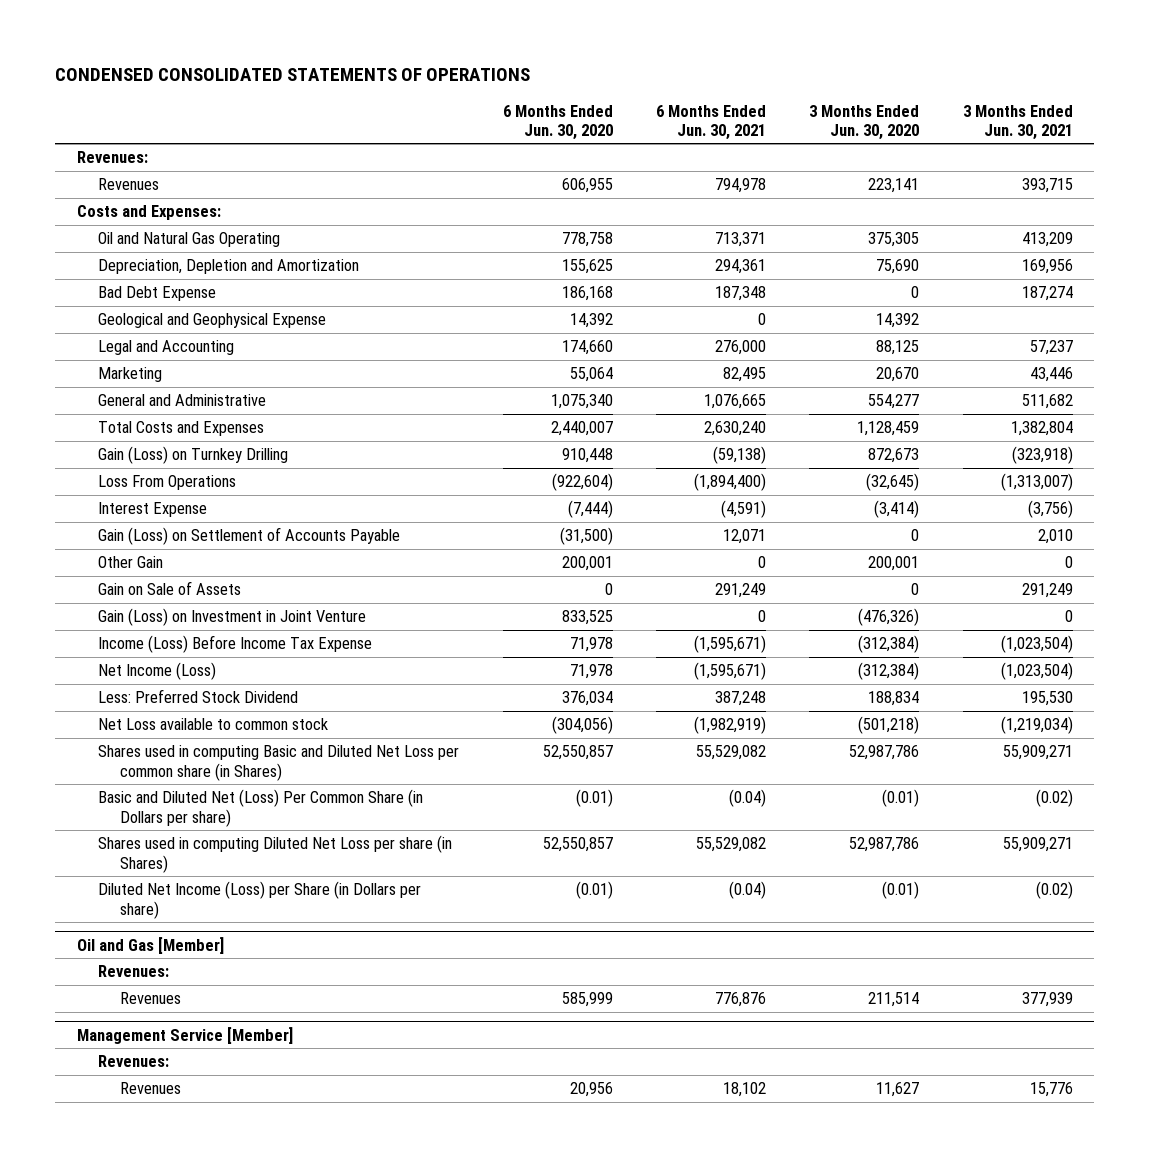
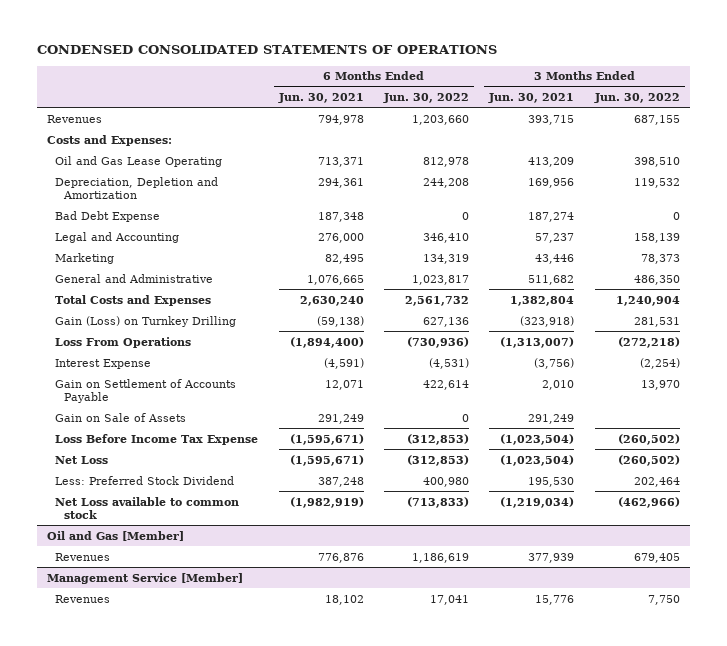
[502,104,613,140] 6 Months Ended Jun. 30, 2020 -> none
[809,104,920,140] 3 Months Ended Jun. 30, 2020 -> none
none -> [383,93,470,104] Jun. 30, 2022
none -> [593,93,680,104] Jun. 30, 2022
[76,151,148,164] Revenues: -> none
[98,232,281,248] Oil and Natural Gas Operating -> [55,155,223,167] Oil and Gas Lease Operating
[98,313,327,329] Geological and Geophysical Expense -> none
[98,556,164,569] Other Gain -> none
[98,527,401,546] Gain (Loss) on Settlement of Accounts Payable -> [55,378,237,403] Gain on Settlement of Accounts Payable
[98,608,367,627] Gain (Loss) on Investment in Joint Venture -> none
[98,635,373,654] Income (Loss) Before Income Tax Expense -> [55,433,259,445] Loss Before Income Tax Expense
[98,662,217,681] Net Income (Loss) -> [55,455,109,464] Net Loss
[98,745,460,781] Shares used in computing Basic and Diluted Net Loss per common share (in Shares) -> none
[98,789,424,827] Basic and Diluted Net (Loss) Per Common Share (in Dollars per share) -> none
[98,835,453,873] Shares used in computing Diluted Net Loss per share (in Shares) -> none
[98,881,422,919] Diluted Net Income (Loss) per Share (in Dollars per share) -> none
[98,965,170,978] Revenues: -> none
[98,1055,170,1068] Revenues: -> none

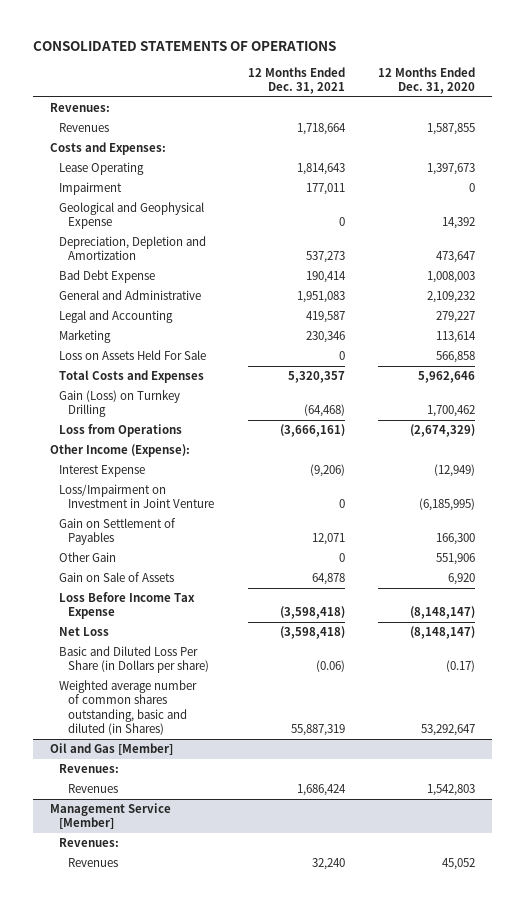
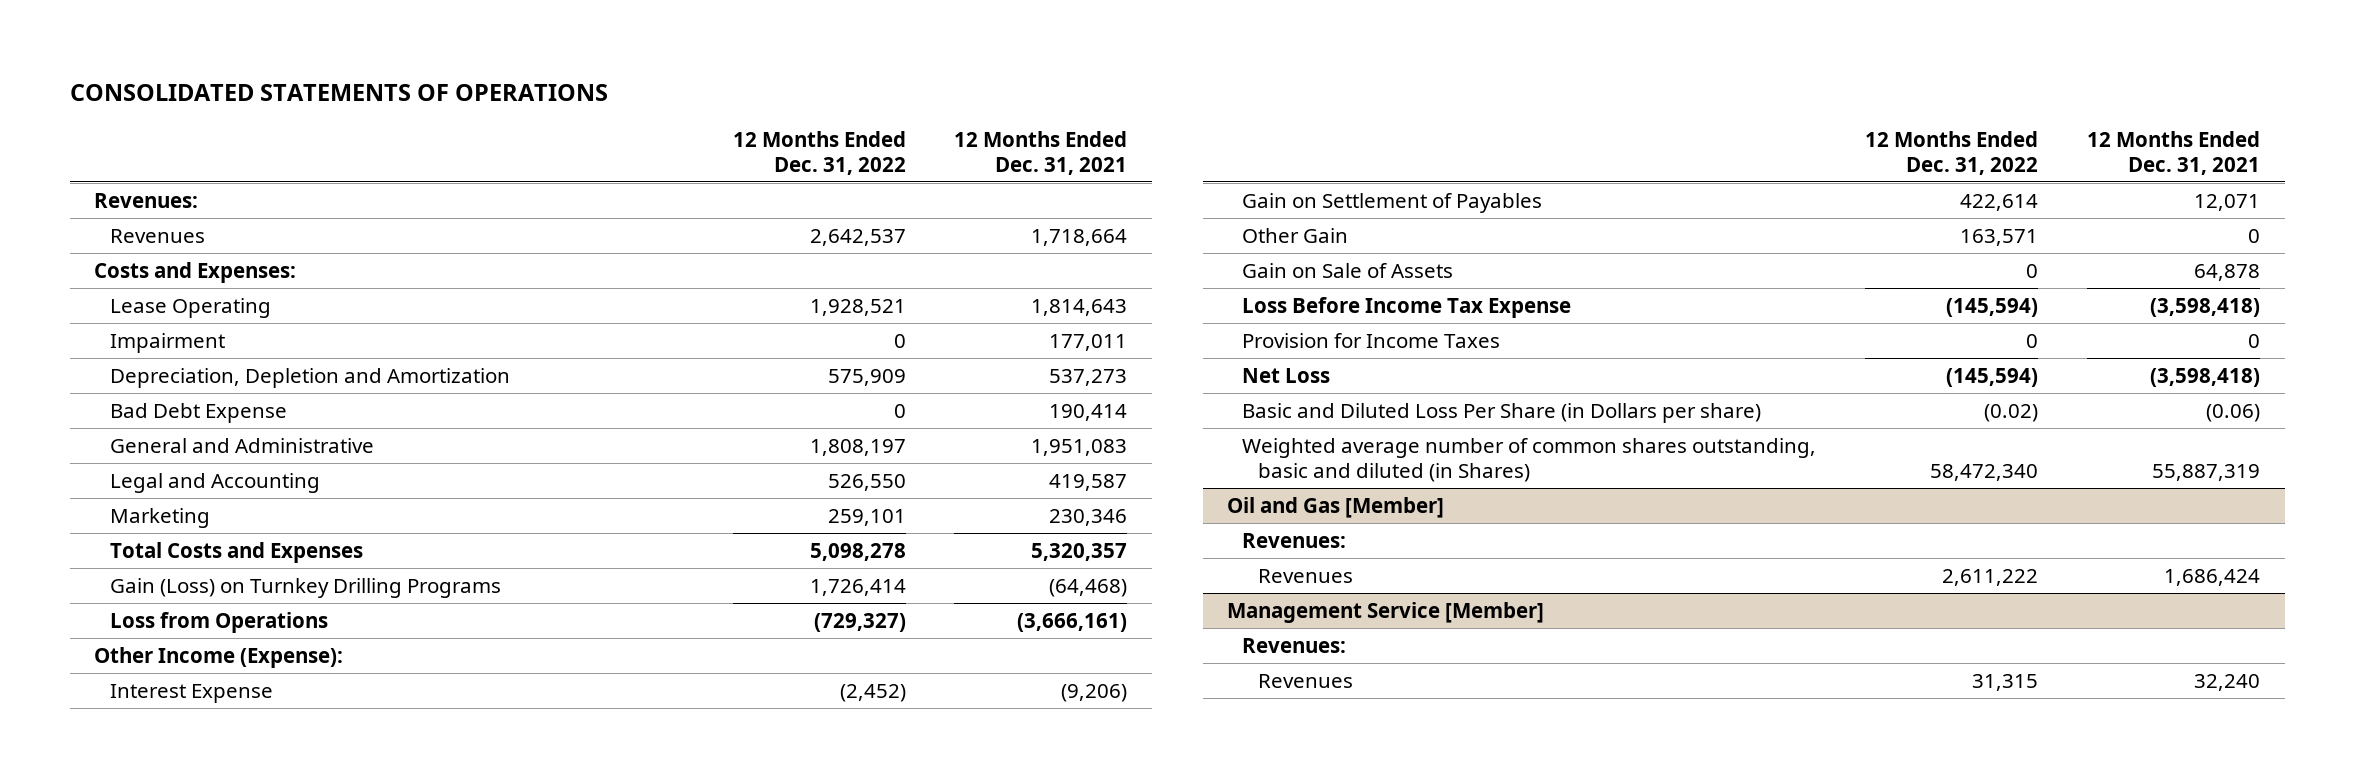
[378,66,476,94] 12 Months Ended Dec. 31, 2020 -> none
none -> [732,130,906,175] 12 Months Ended Dec. 31, 2022
[59,202,205,230] Geological and Geophysical Expense -> none
[59,350,207,361] Loss on Assets Held For Sale -> none
[59,390,181,418] Gain (Loss) on Turnkey Drilling -> [109,577,501,598] Gain (Loss) on Turnkey Drilling Programs
[59,484,215,509] Loss/Impairment on Investment in Joint Venture -> none
none -> [1242,332,1501,348] Provision for Income Taxes

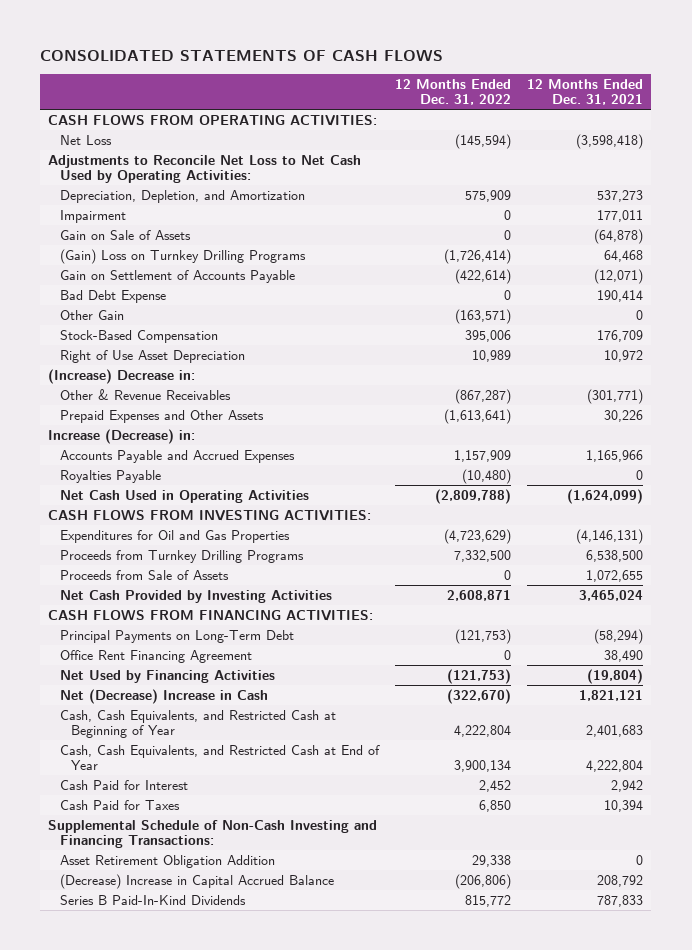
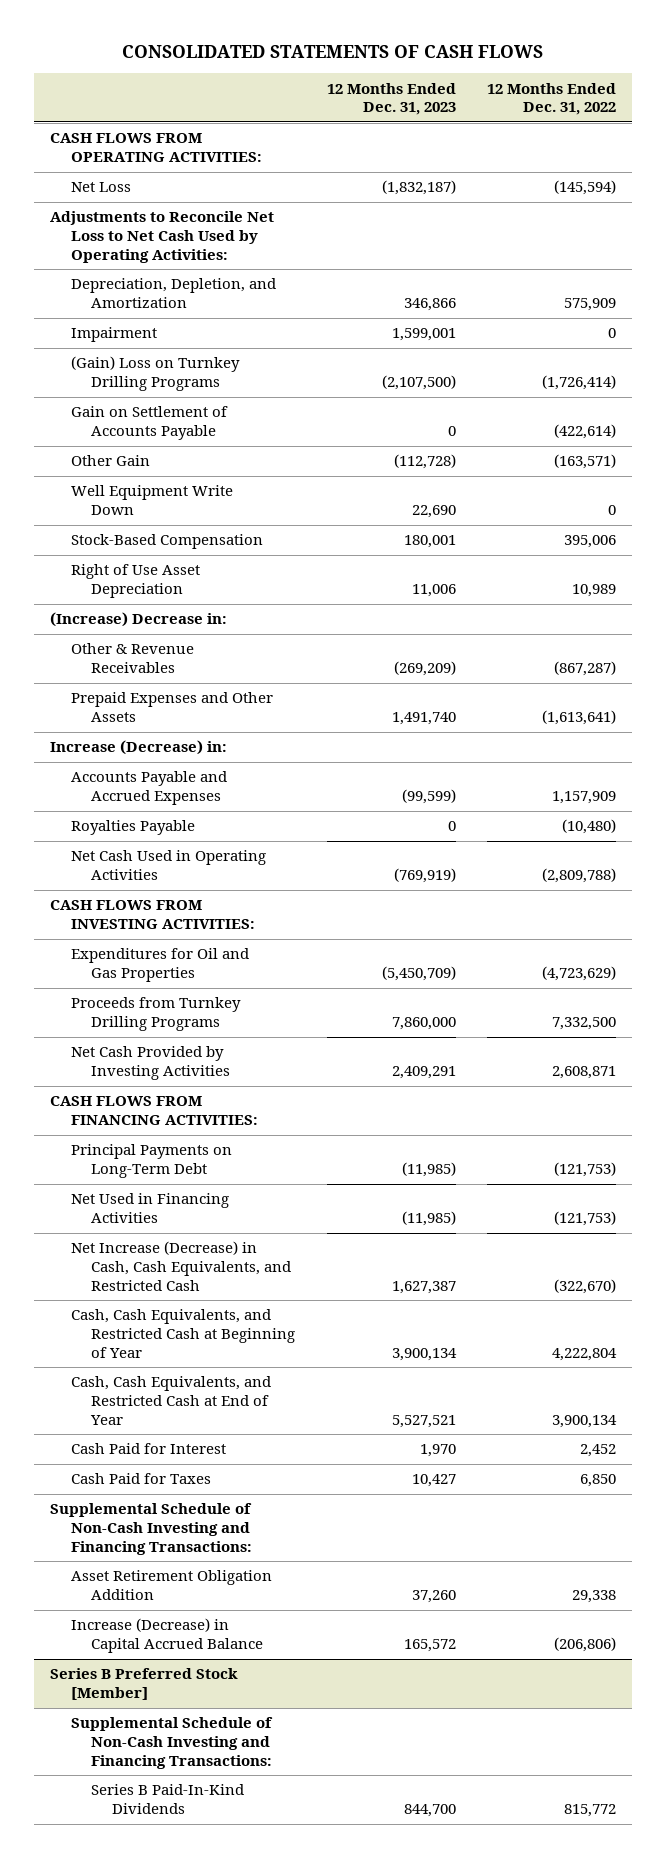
[527,78,644,106] 12 Months Ended Dec. 31, 2021 -> none
none -> [326,82,456,116] 12 Months Ended Dec. 31, 2023
[59,229,191,240] Gain on Sale of Assets -> none
[59,289,166,303] Bad Debt Expense -> none
none -> [70,485,233,516] Well Equipment Write Down
[59,569,229,580] Proceeds from Sale of Assets -> none
[59,649,252,663] Office Rent Financing Agreement -> none
[59,669,275,683] Net Used by Financing Activities -> [70,1193,229,1224] Net Used in Financing Activities
[59,688,268,704] Net (Decrease) Increase in Cash -> [70,1241,292,1291] Net Increase (Decrease) in Cash, Cash Equivalents, and Restricted Cash
[59,873,334,889] (Decrease) Increase in Capital Accrued Balance -> [70,1618,264,1654] Increase (Decrease) in Capital Accrued Balance
none -> [50,1668,239,1701] Series B Preferred Stock [Member]
none -> [70,1717,273,1769] Supplemental Schedule of Non-Cash Investing and Financing Transactions:

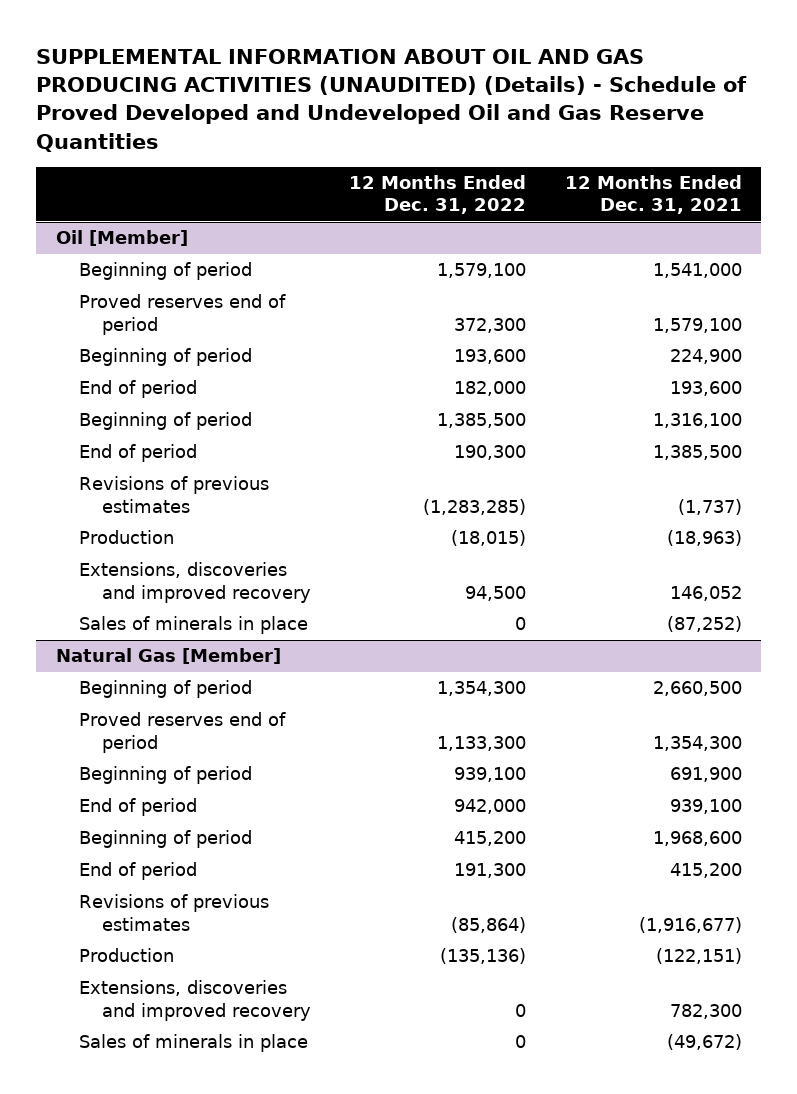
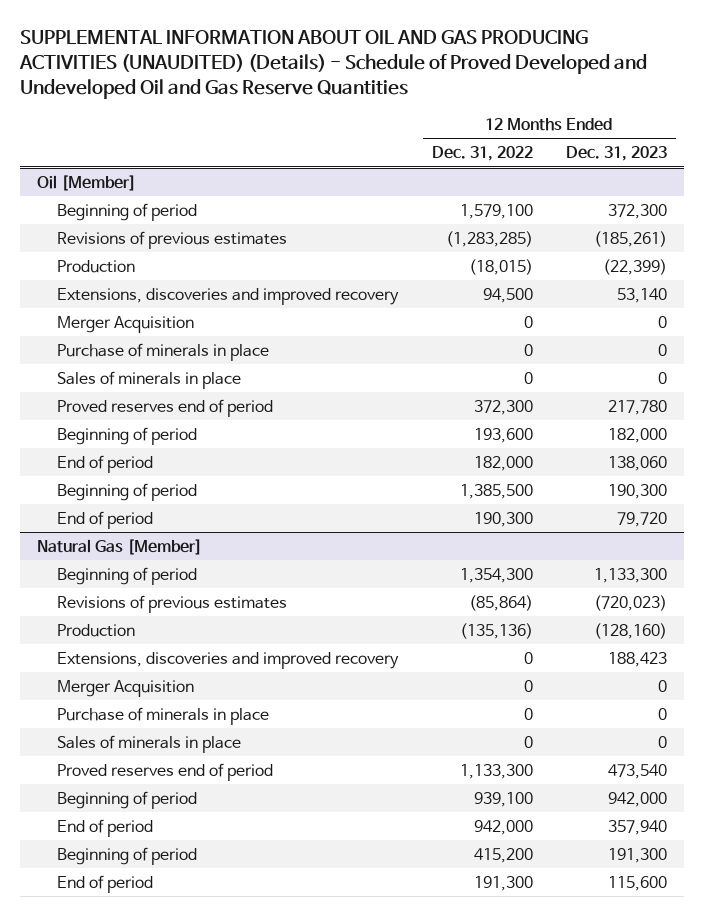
[564,175,742,215] 12 Months Ended Dec. 31, 2021 -> none
none -> [566,146,668,162] Dec. 31, 2023
[78,476,269,513] Revisions of previous estimates -> [56,230,287,249] Revisions of previous estimates
[78,530,174,545] Production -> [56,259,135,273] Production
[78,562,311,603] Extensions, discoveries and improved recovery -> [56,287,399,305] Extensions, discoveries and improved recovery
none -> [56,315,194,333] Merger Acquisition
none -> [56,342,269,361] Purchase of minerals in place
[78,616,308,635] Sales of minerals in place -> [56,370,241,389] Sales of minerals in place
[78,894,269,931] Revisions of previous estimates -> [56,594,287,613] Revisions of previous estimates
[78,948,174,963] Production -> [56,623,135,637] Production
[78,980,311,1021] Extensions, discoveries and improved recovery -> [56,651,399,669] Extensions, discoveries and improved recovery
none -> [56,679,194,697] Merger Acquisition
none -> [56,706,269,725] Purchase of minerals in place
[78,1034,308,1053] Sales of minerals in place -> [56,734,241,753] Sales of minerals in place

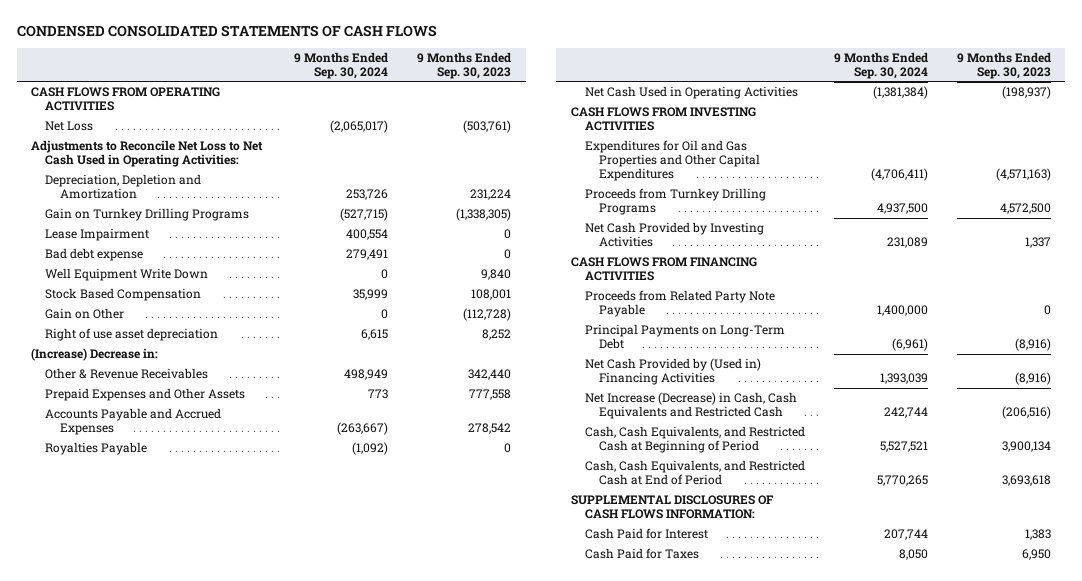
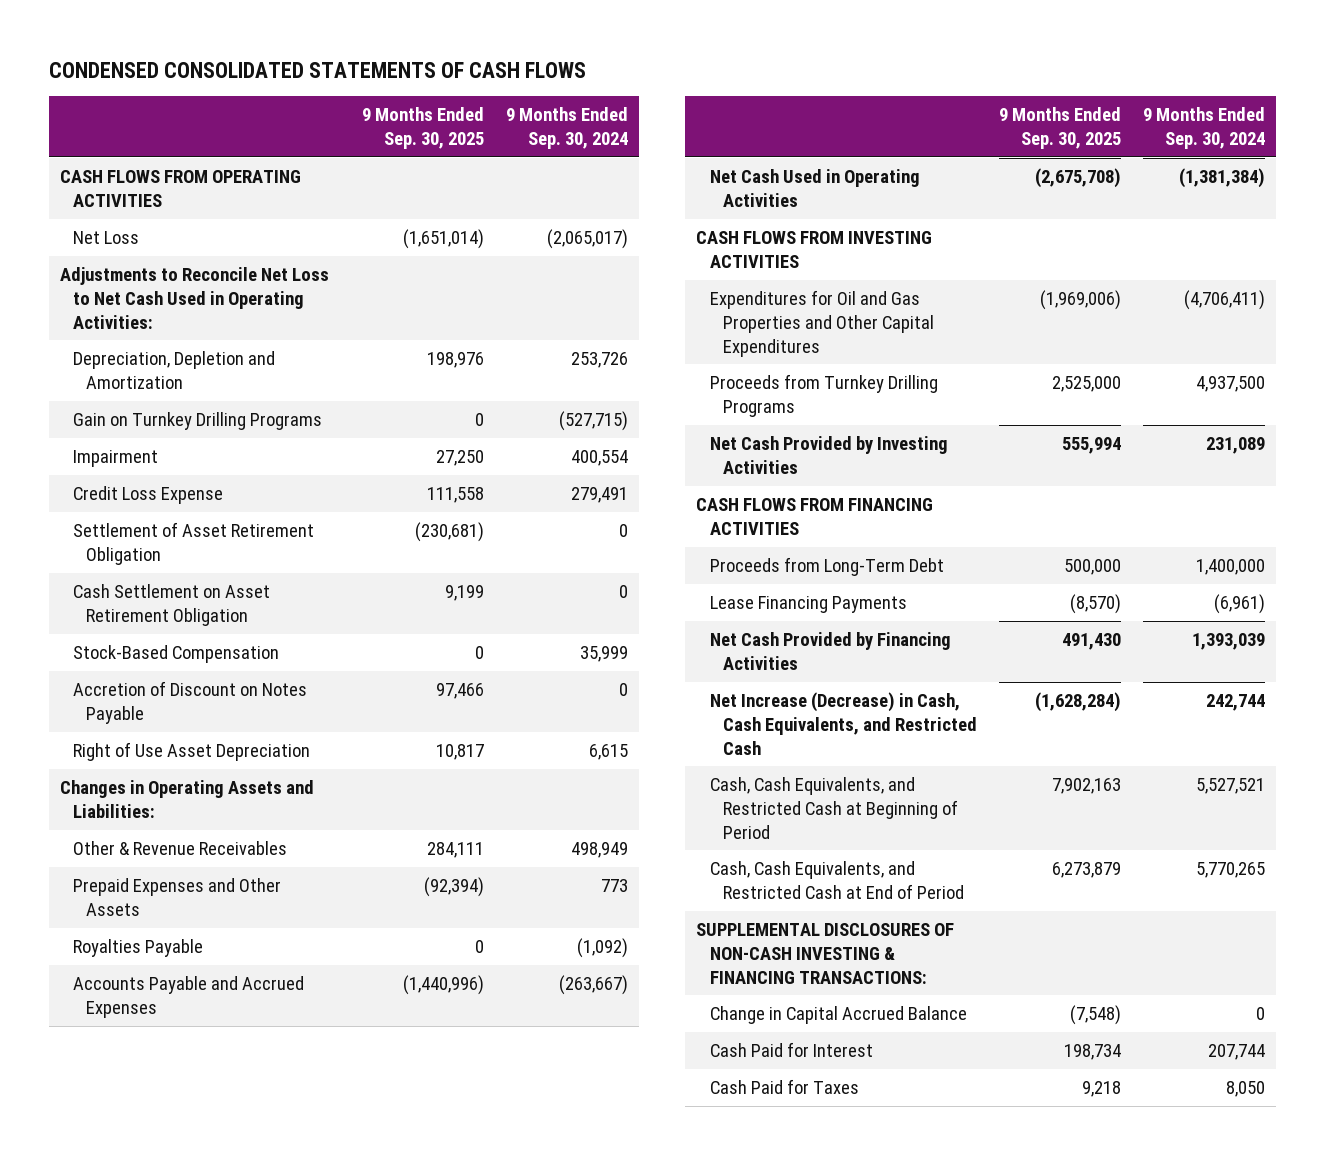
[417,51,512,79] 9 Months Ended Sep. 30, 2023 -> none
none -> [362,107,485,150] 9 Months Ended Sep. 30, 2025
[45,268,209,282] Well Equipment Write Down -> none
[45,308,125,320] Gain on Other -> none
[31,348,159,362] (Increase) Decrease in: -> none
[45,228,150,242] Lease Impairment -> [72,449,158,467] Impairment
[45,248,144,262] Bad debt expense -> [72,485,223,504] Credit Loss Expense
none -> [72,521,314,565] Settlement of Asset Retirement Obligation
none -> [72,583,270,626] Cash Settlement on Asset Retirement Obligation
[45,288,202,302] Stock Based Compensation -> [72,644,279,663] Stock-Based Compensation
none -> [72,680,307,724] Accretion of Discount on Notes Payable
[45,328,219,342] Right of use asset depreciation -> [72,741,310,761] Right of Use Asset Depreciation
none -> [59,779,314,818] Changes in Operating Assets and Liabilities:
[45,408,222,436] Accounts Payable and Accrued Expenses -> [72,975,304,1018] Accounts Payable and Accrued Expenses
[584,290,775,318] Proceeds from Related Party Note Payable -> none
none -> [709,556,944,576] Proceeds from Long-Term Debt
[584,324,785,350] Principal Payments on Long-Term Debt -> [709,595,907,613] Lease Financing Payments
[584,358,761,386] Net Cash Provided by (Used in) Financing Activities -> [709,631,951,670] Net Cash Provided by Financing Activities
[584,392,797,420] Net Increase (Decrease) in Cash, Cash Equivalents and Restricted Cash -> [709,691,978,755] Net Increase (Decrease) in Cash, Cash Equivalents, and Restricted Cash
[570,495,774,520] SUPPLEMENTAL DISCLOSURES OF CASH FLOWS INFORMATION: -> none
none -> [696,922,955,984] SUPPLEMENTAL DISCLOSURES OF NON-CASH INVESTING & FINANCING TRANSACTIONS:
none -> [709,1005,967,1024] Change in Capital Accrued Balance

